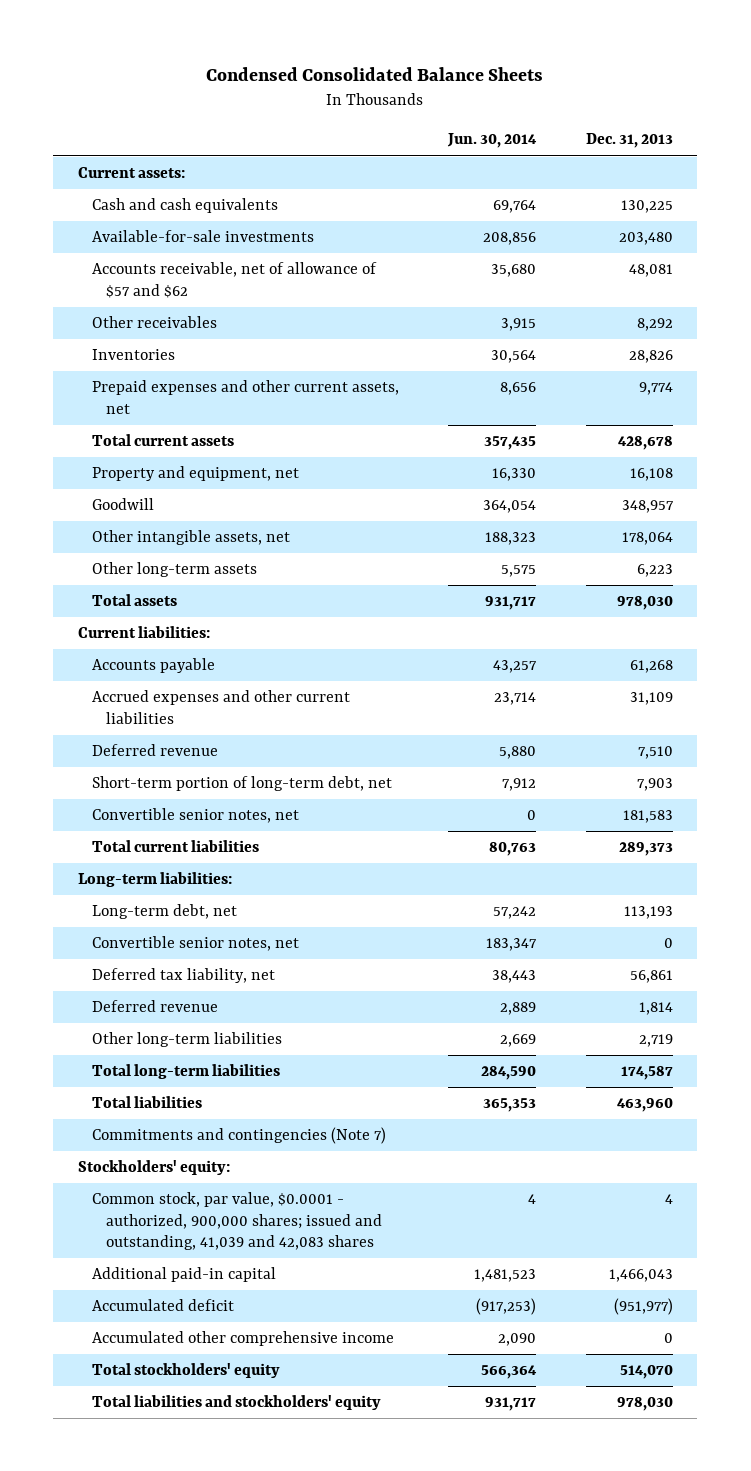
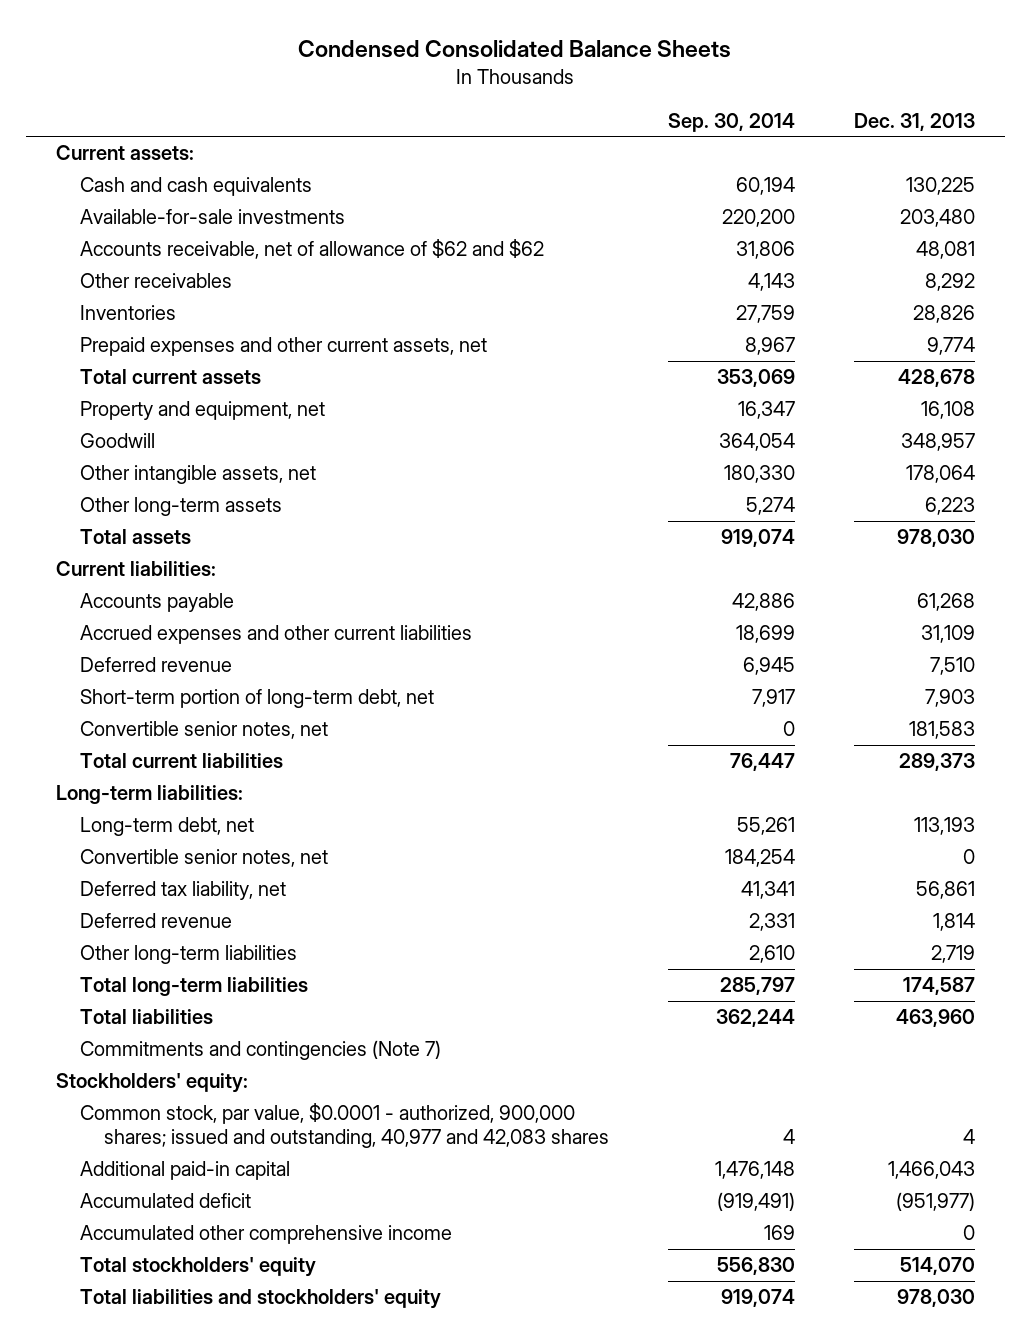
[447,133,538,149] Jun. 30, 2014 -> none
none -> [668,112,796,132] Sep. 30, 2014
[92,262,378,298] Accounts receivable, net of allowance of $57 and $62 -> [79,239,544,260] Accounts receivable, net of allowance of $62 and $62
[92,1192,383,1251] Common stock, par value, $0.0001 - authorized, 900,000 shares; issued and outstanding, 41,039 and 42,083 shares -> [79,1103,610,1149] Common stock, par value, $0.0001 - authorized, 900,000 shares; issued and outstanding, 40,977 and 42,083 shares

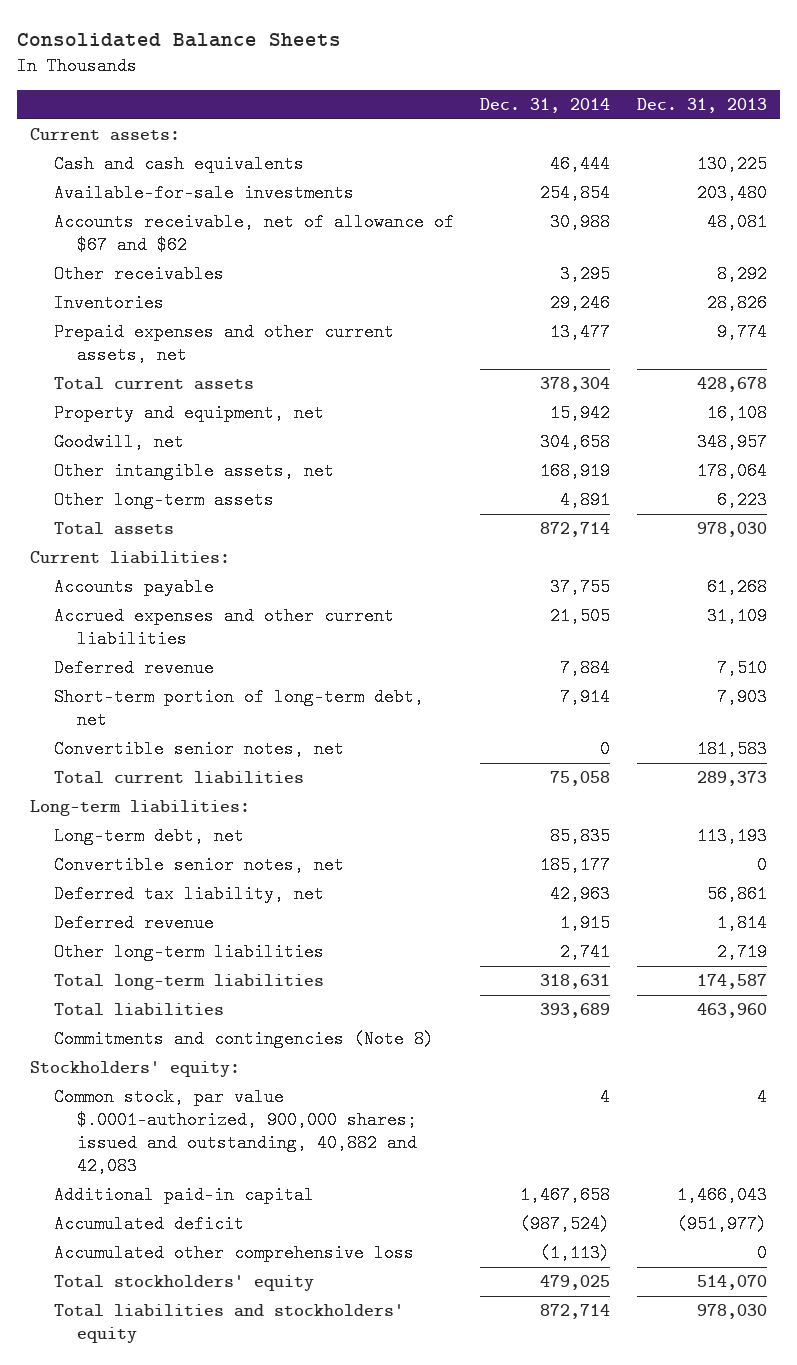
[298,40,732,59] Condensed Consolidated Balance Sheets -> [17,33,342,48] Consolidated Balance Sheets
[668,112,796,132] Sep. 30, 2014 -> none
none -> [480,97,611,113] Dec. 31, 2014
[79,239,544,260] Accounts receivable, net of allowance of $62 and $62 -> [53,213,454,255] Accounts receivable, net of allowance of $67 and $62
[79,433,155,449] Goodwill -> [53,433,184,452] Goodwill, net
[79,1040,441,1061] Commitments and contingencies (Note 7) -> [53,1030,434,1049] Commitments and contingencies (Note 8)
[79,1103,610,1149] Common stock, par value, $0.0001 - authorized, 900,000 shares; issued and outstanding, 40,977 and 42,083 shares -> [53,1088,418,1176] Common stock, par value $.0001-authorized, 900,000 shares; issued and outstanding, 40,882 and 42,083
[79,1225,452,1245] Accumulated other comprehensive income -> [53,1244,414,1263] Accumulated other comprehensive loss

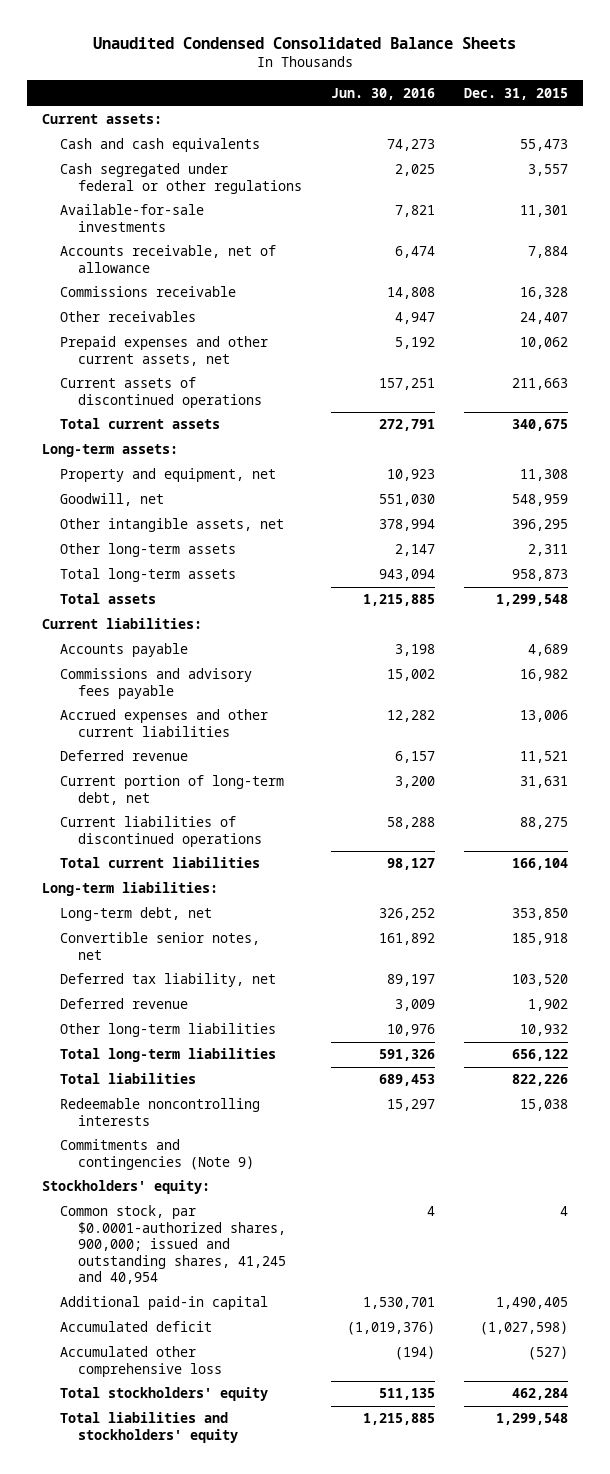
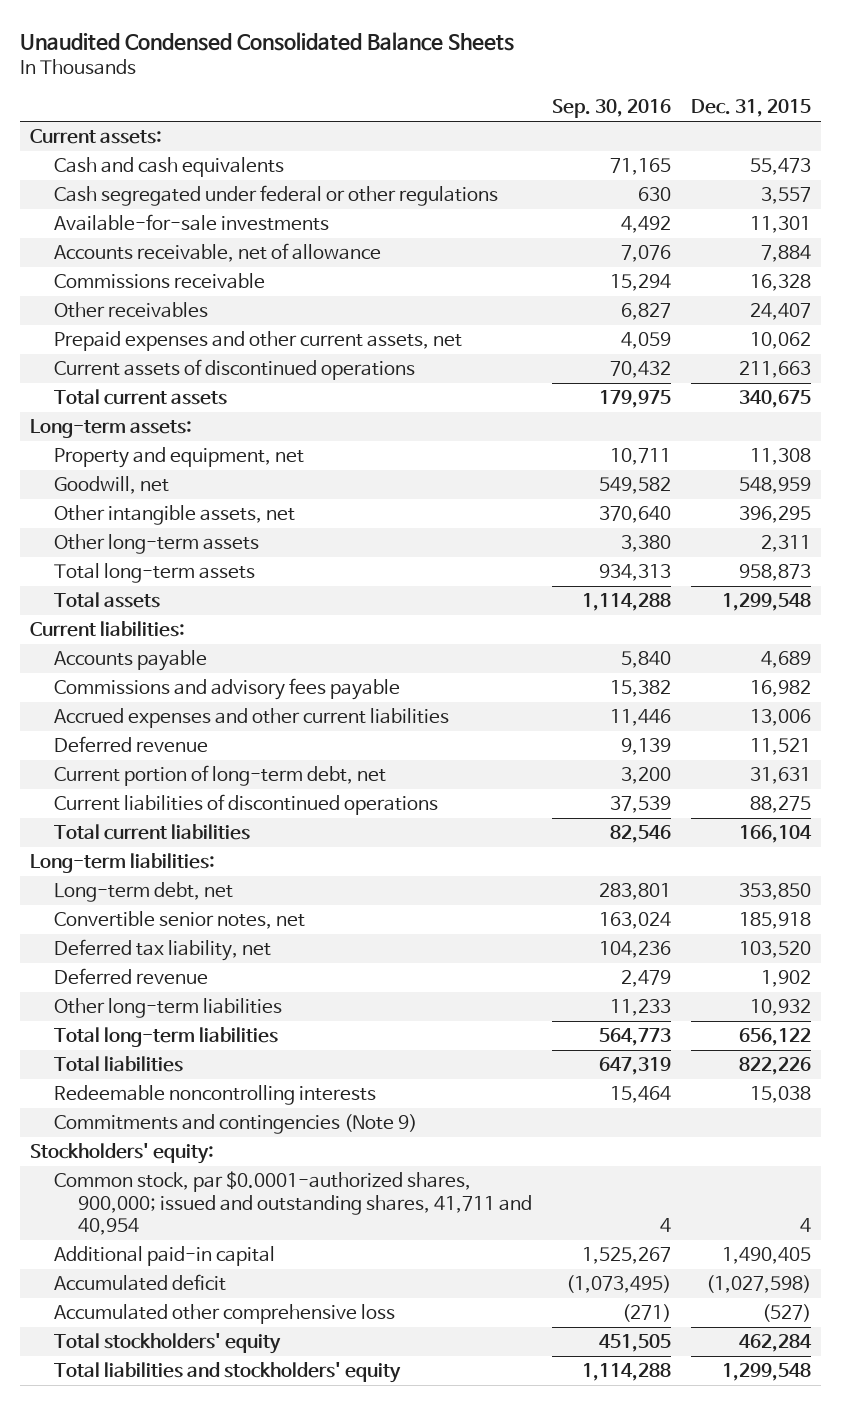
[330,87,435,100] Jun. 30, 2016 -> none
none -> [551,99,671,119] Sep. 30, 2016
[59,1205,286,1284] Common stock, par $0.0001-authorized shares, 900,000; issued and outstanding shares, 41,245 and 40,954 -> [54,1171,533,1235] Common stock, par $0.0001-authorized shares, 900,000; issued and outstanding shares, 41,711 and 40,954

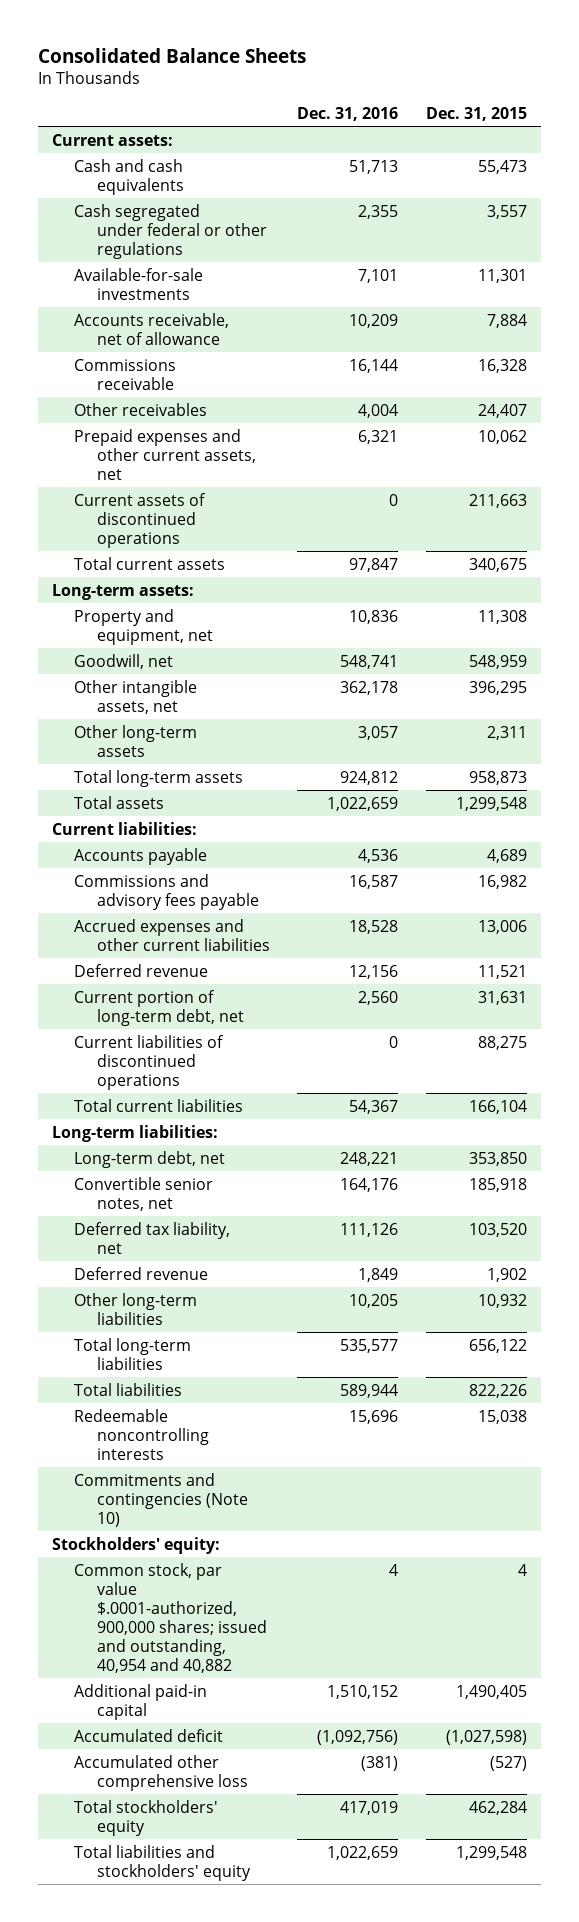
[20,31,515,51] Unaudited Condensed Consolidated Balance Sheets -> [38,47,307,63] Consolidated Balance Sheets
[551,99,671,119] Sep. 30, 2016 -> none
none -> [297,107,399,122] Dec. 31, 2016
[54,1114,418,1135] Commitments and contingencies (Note 9) -> [74,1472,248,1527] Commitments and contingencies (Note 10)
[54,1171,533,1235] Common stock, par $0.0001-authorized shares, 900,000; issued and outstanding shares, 41,711 and 40,954 -> [74,1562,267,1674] Common stock, par value $.0001-authorized, 900,000 shares; issued and outstanding, 40,954 and 40,882

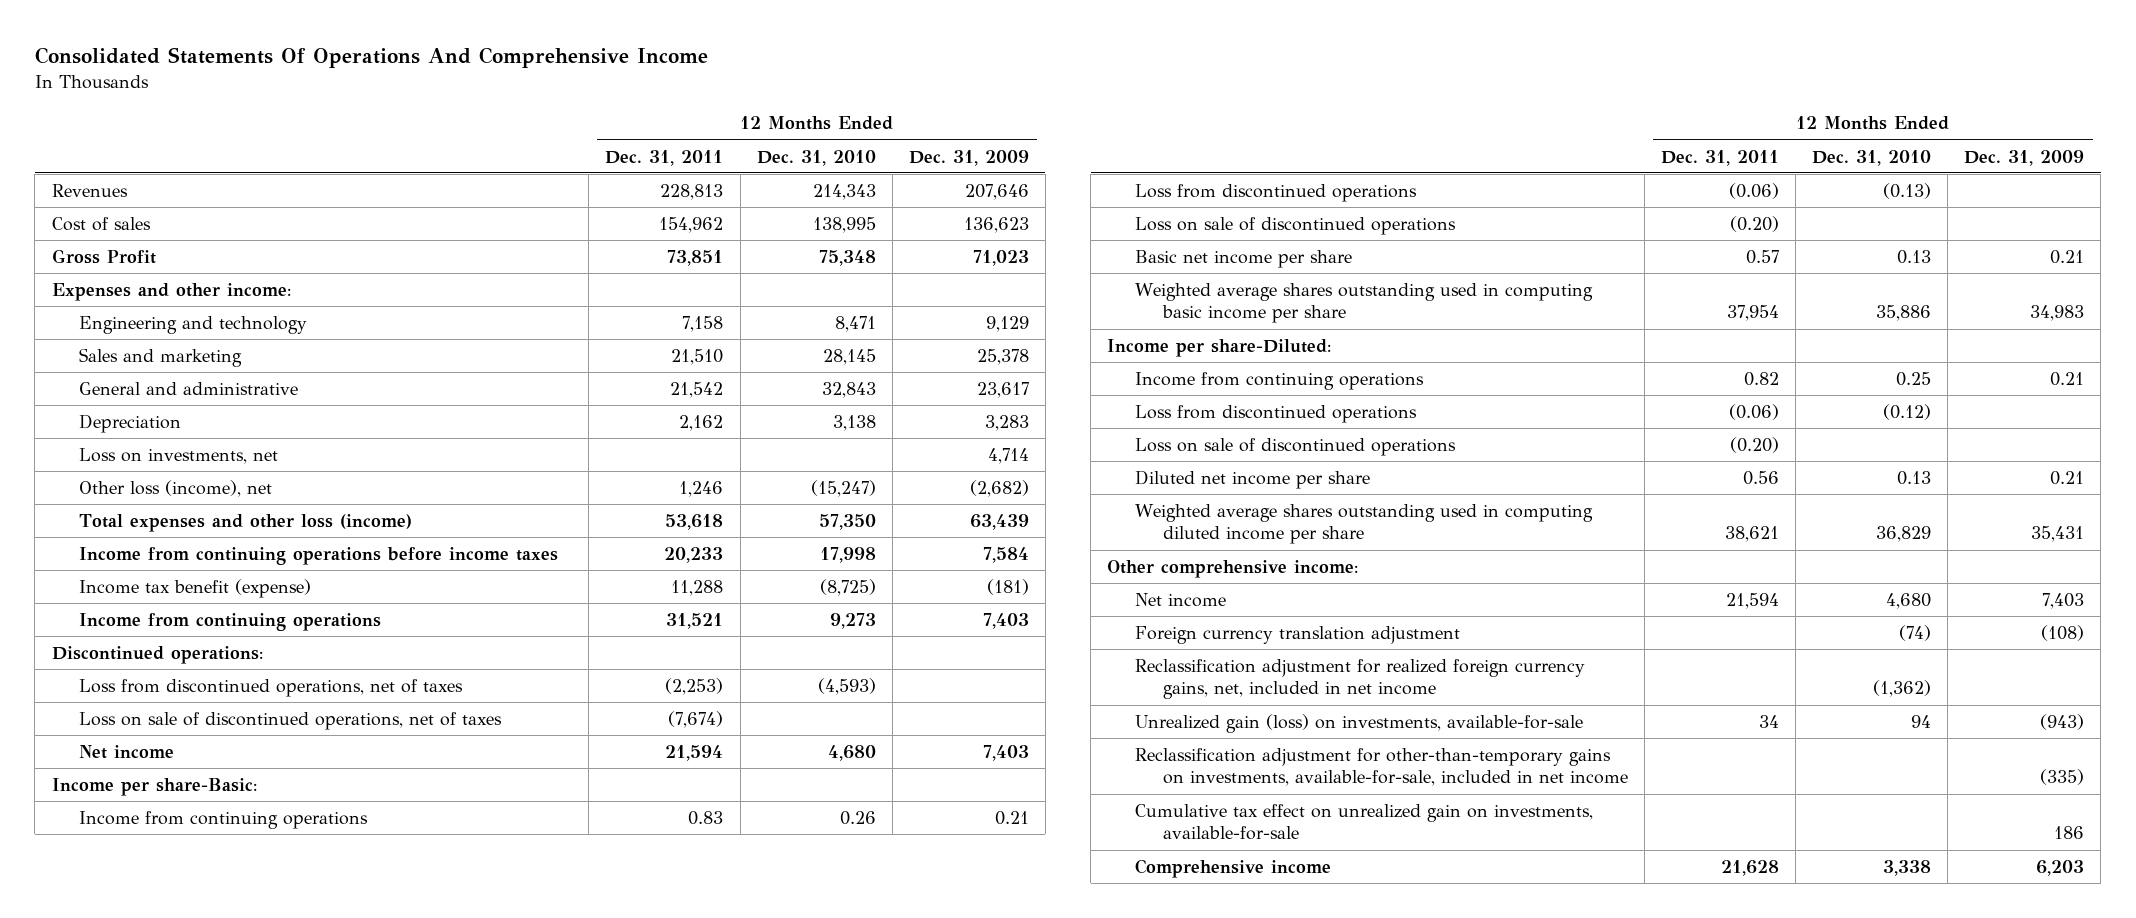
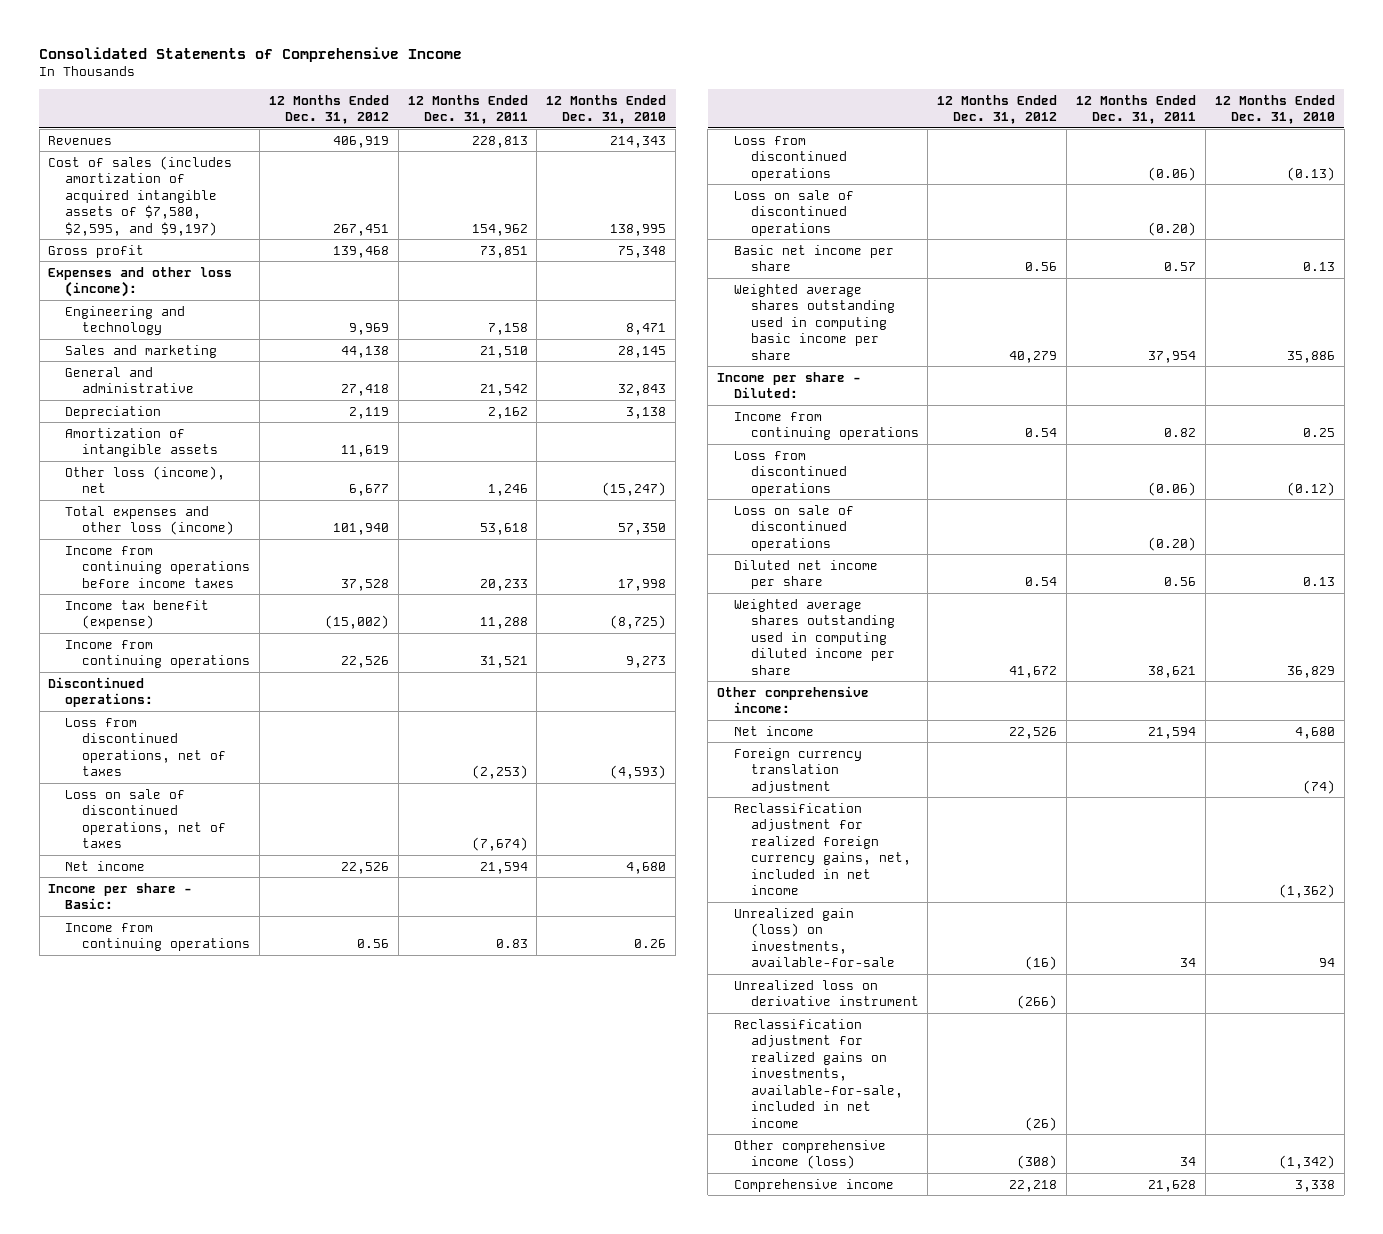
[34,47,708,69] Consolidated Statements Of Operations And Comprehensive Income -> [39,46,463,62] Consolidated Statements of Comprehensive Income
[908,149,1029,166] Dec. 31, 2009 -> none
none -> [268,94,389,125] 12 Months Ended Dec. 31, 2012
[51,216,151,231] Cost of sales -> [48,155,233,236] Cost of sales (includes amortization of acquired intangible assets of $7,580, $2,595, and $9,197)
[51,248,156,264] Gross Profit -> [48,244,145,258] Gross profit
[51,282,291,301] Expenses and other income: -> [48,266,233,298] Expenses and other loss (income):
[79,447,279,464] Loss on investments, net -> none
none -> [65,427,218,458] Amortization of intangible assets
[51,777,257,796] Income per share-Basic: -> [48,882,193,910] Income per share - Basic:
[1107,338,1332,357] Income per share-Diluted: -> [717,371,862,399] Income per share - Diluted:
[1135,803,1594,841] Cumulative tax effect on unrealized gain on investments, available-for-sale -> none
none -> [733,979,919,1007] Unrealized loss on derivative instrument
[1135,747,1629,787] Reclassification adjustment for other-than-temporary gains on investments, available-for-sale, included in net income -> [733,1018,903,1128] Reclassification adjustment for realized gains on investments, available-for-sale, included in net income
none -> [733,1139,886,1170] Other comprehensive income (loss)

